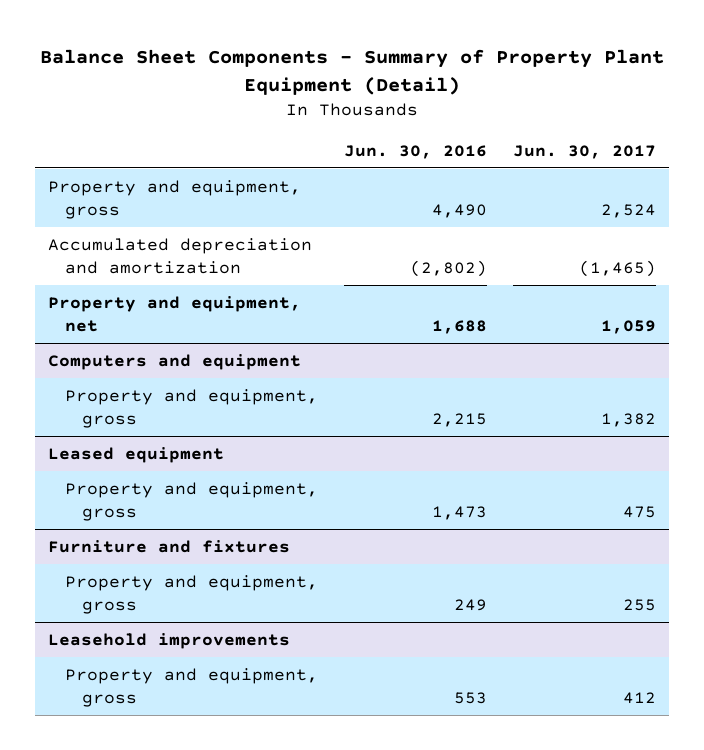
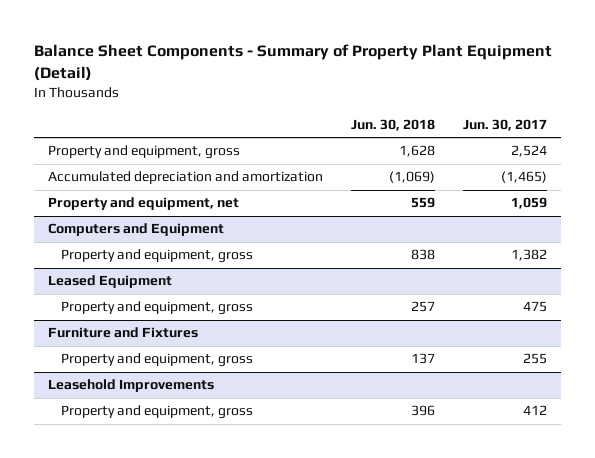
[343,144,487,159] Jun. 30, 2016 -> none
none -> [351,118,436,131] Jun. 30, 2018
[48,353,302,370] Computers and equipment -> [48,223,225,237] Computers and Equipment
[48,446,225,463] Leased equipment -> [48,275,173,289] Leased Equipment
[48,539,291,553] Furniture and fixtures -> [48,327,199,339] Furniture and Fixtures
[48,632,291,649] Leasehold improvements -> [48,379,215,393] Leasehold Improvements

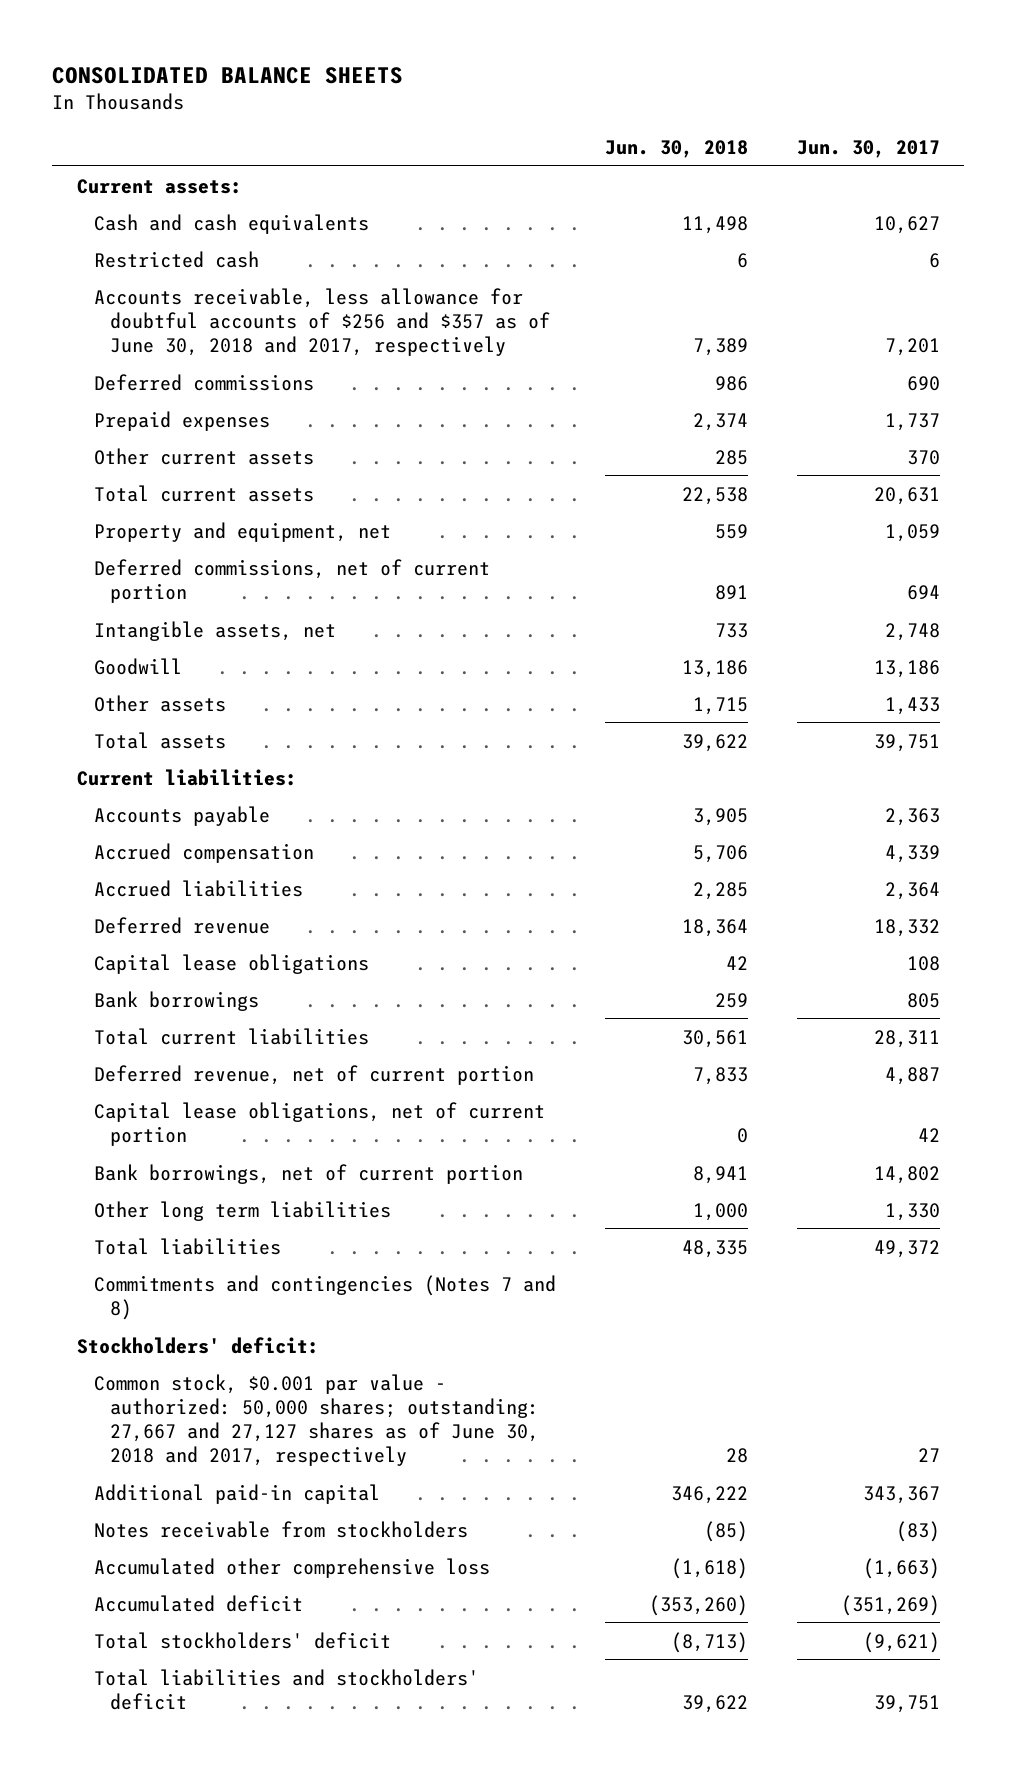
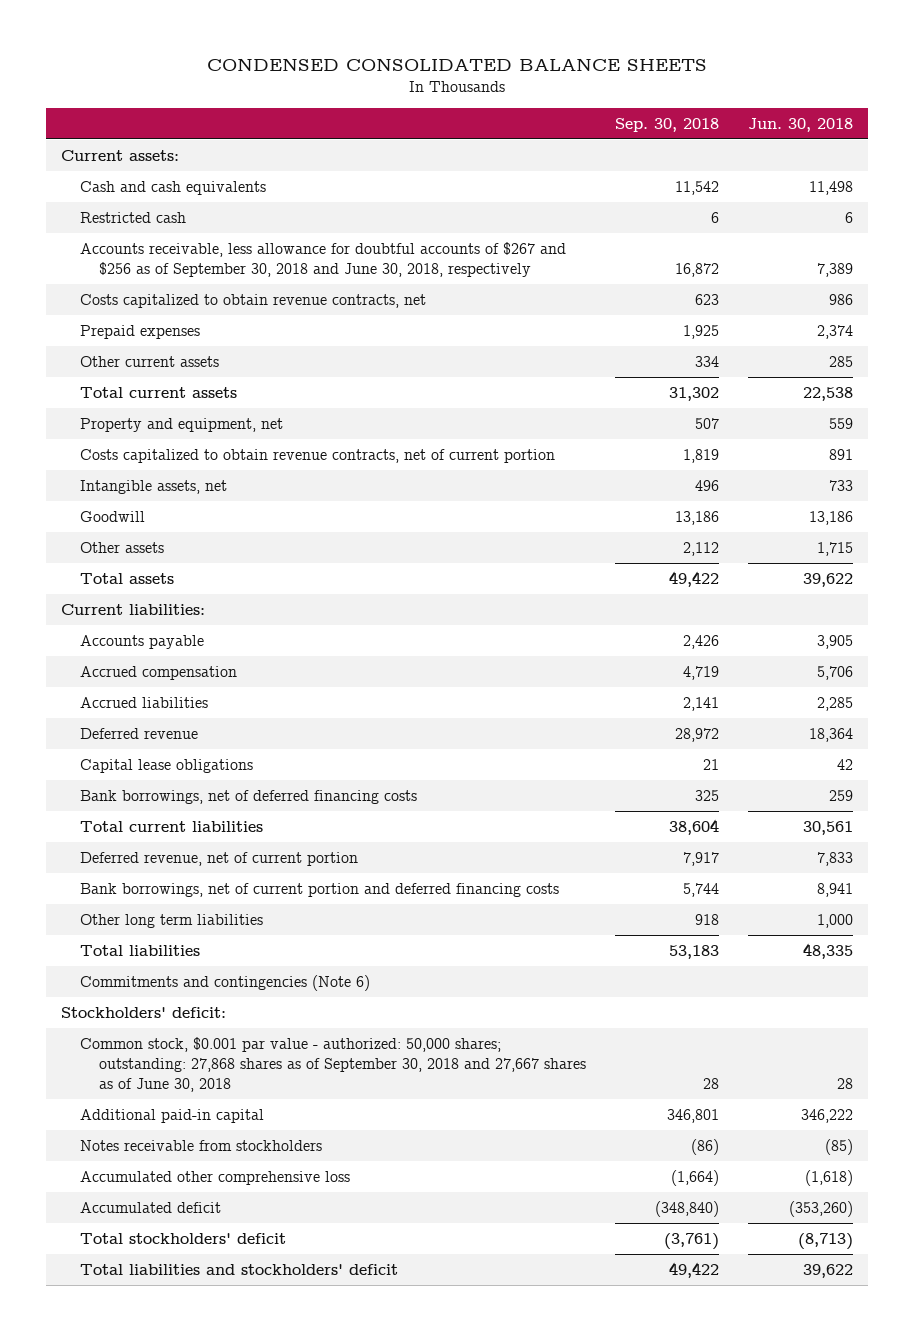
[52,66,404,84] CONSOLIDATED BALANCE SHEETS -> [207,57,708,71] CONDENSED CONSOLIDATED BALANCE SHEETS
[796,139,940,158] Jun. 30, 2017 -> none
none -> [614,117,719,132] Sep. 30, 2018
[93,287,551,356] Accounts receivable, less allowance for doubtful accounts of $256 and $357 as of June 30, 2018 and 2017, respectively -> [79,241,566,277] Accounts receivable, less allowance for doubtful accounts of $267 and $256 as of September 30, 2018 and June 30, 2018, respectively
[93,373,314,391] Deferred commissions -> [79,293,426,308] Costs capitalized to obtain revenue contracts, net
[93,558,490,603] Deferred commissions, net of current portion -> [79,448,555,463] Costs capitalized to obtain revenue contracts, net of current portion
[93,990,259,1011] Bank borrowings -> [79,789,417,804] Bank borrowings, net of deferred financing costs
[93,1101,545,1146] Capital lease obligations, net of current portion -> none
[93,1163,523,1184] Bank borrowings, net of current portion -> [79,882,559,897] Bank borrowings, net of current portion and deferred financing costs
[93,1274,556,1320] Commitments and contingencies (Notes 7 and 8) -> [79,974,370,991] Commitments and contingencies (Note 6)
[93,1373,540,1466] Common stock, $0.001 par value - authorized: 50,000 shares; outstanding: 27,667 and 27,127 shares as of June 30, 2018 and 2017, respectively -> [79,1036,586,1092] Common stock, $0.001 par value - authorized: 50,000 shares; outstanding: 27,868 shares as of September 30, 2018 and 27,667 shares as of June 30, 2018

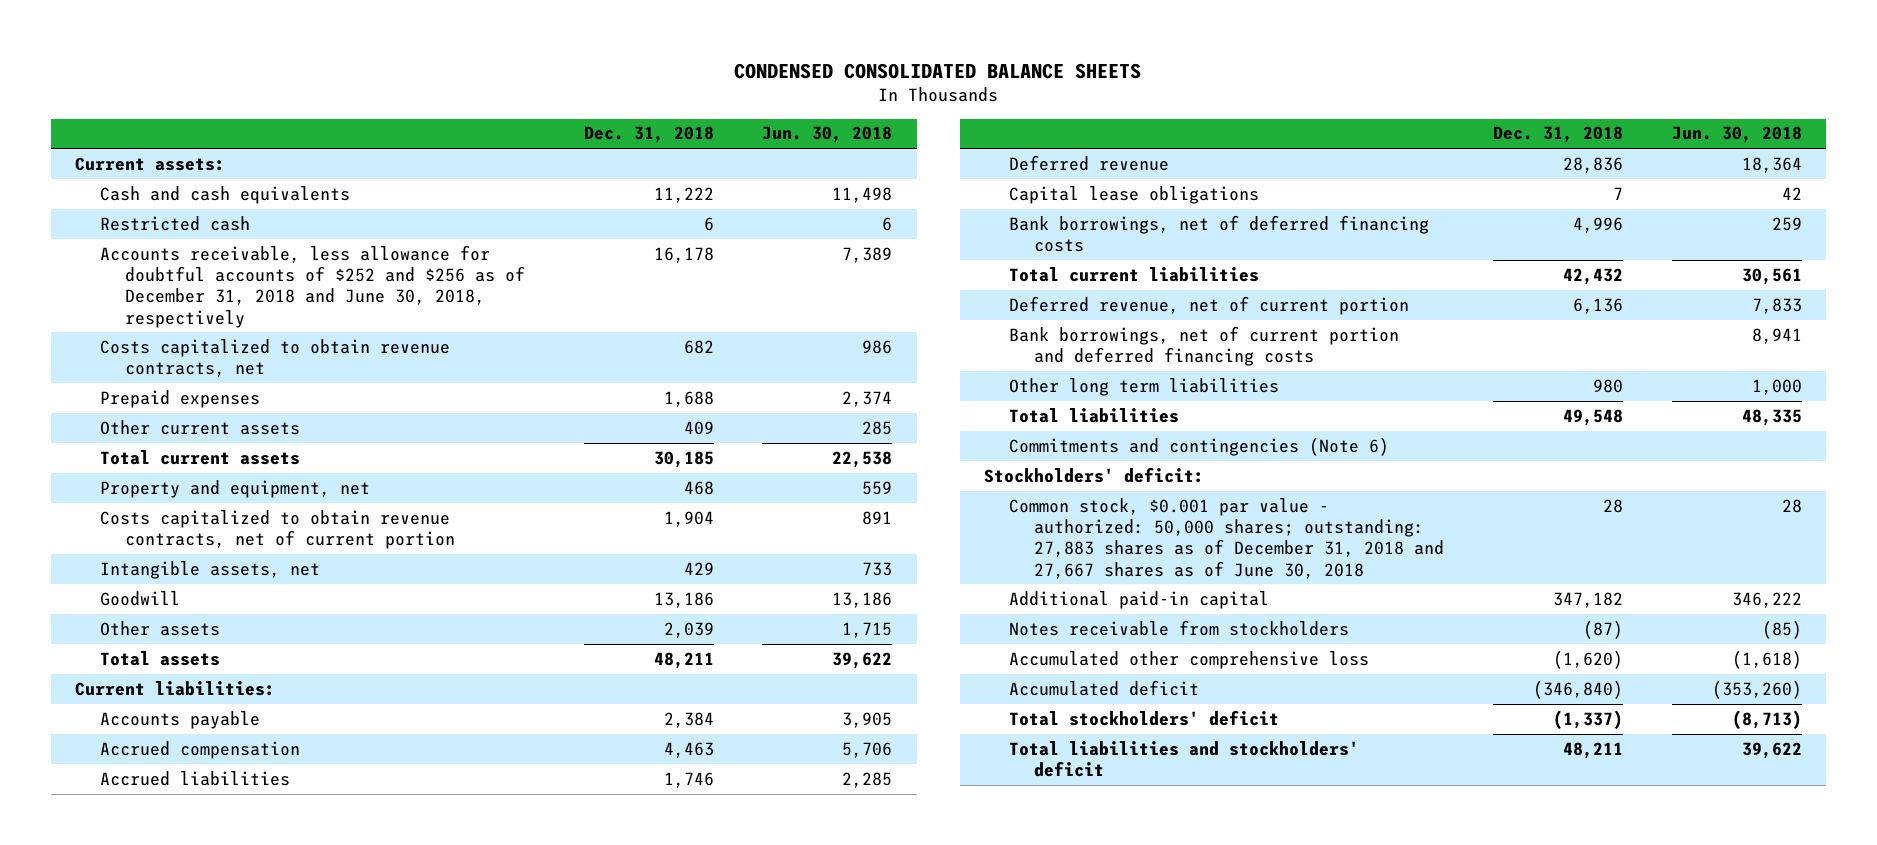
[614,117,719,132] Sep. 30, 2018 -> none
none -> [583,126,714,144] Dec. 31, 2018
[79,241,566,277] Accounts receivable, less allowance for doubtful accounts of $267 and $256 as of September 30, 2018 and June 30, 2018, respectively -> [100,244,526,328] Accounts receivable, less allowance for doubtful accounts of $252 and $256 as of December 31, 2018 and June 30, 2018, respectively
[79,1036,586,1092] Common stock, $0.001 par value - authorized: 50,000 shares; outstanding: 27,868 shares as of September 30, 2018 and 27,667 shares as of June 30, 2018 -> [1009,497,1445,579] Common stock, $0.001 par value - authorized: 50,000 shares; outstanding: 27,883 shares as of December 31, 2018 and 27,667 shares as of June 30, 2018

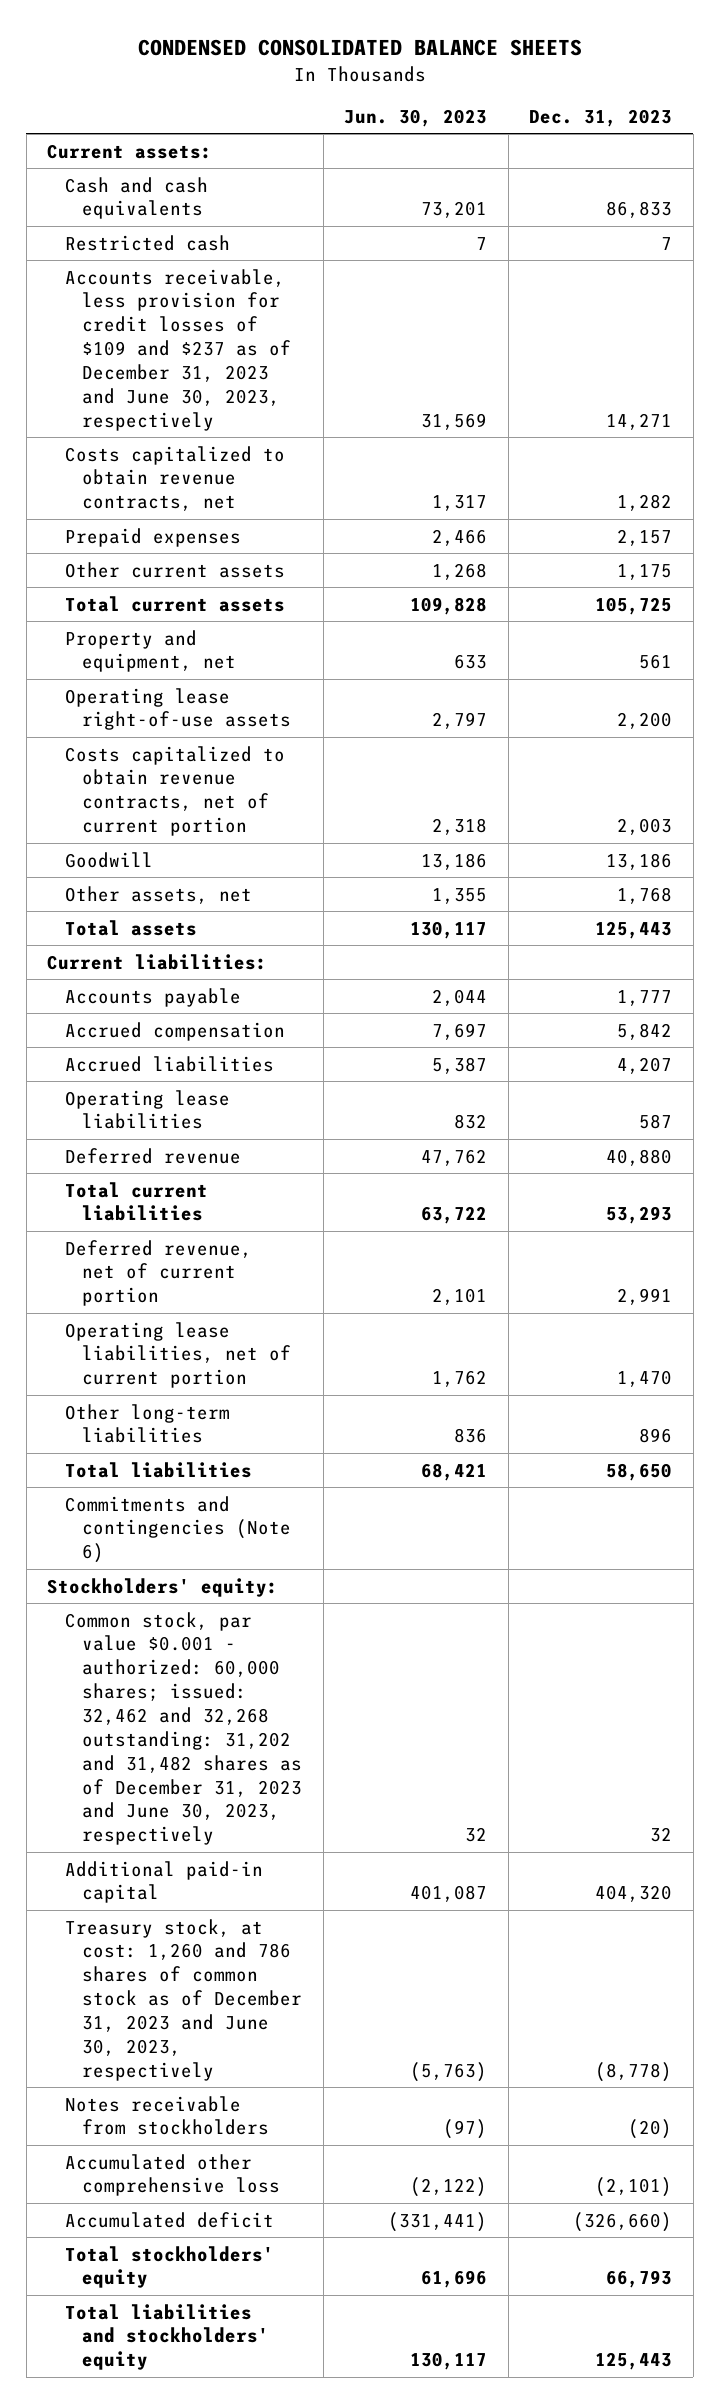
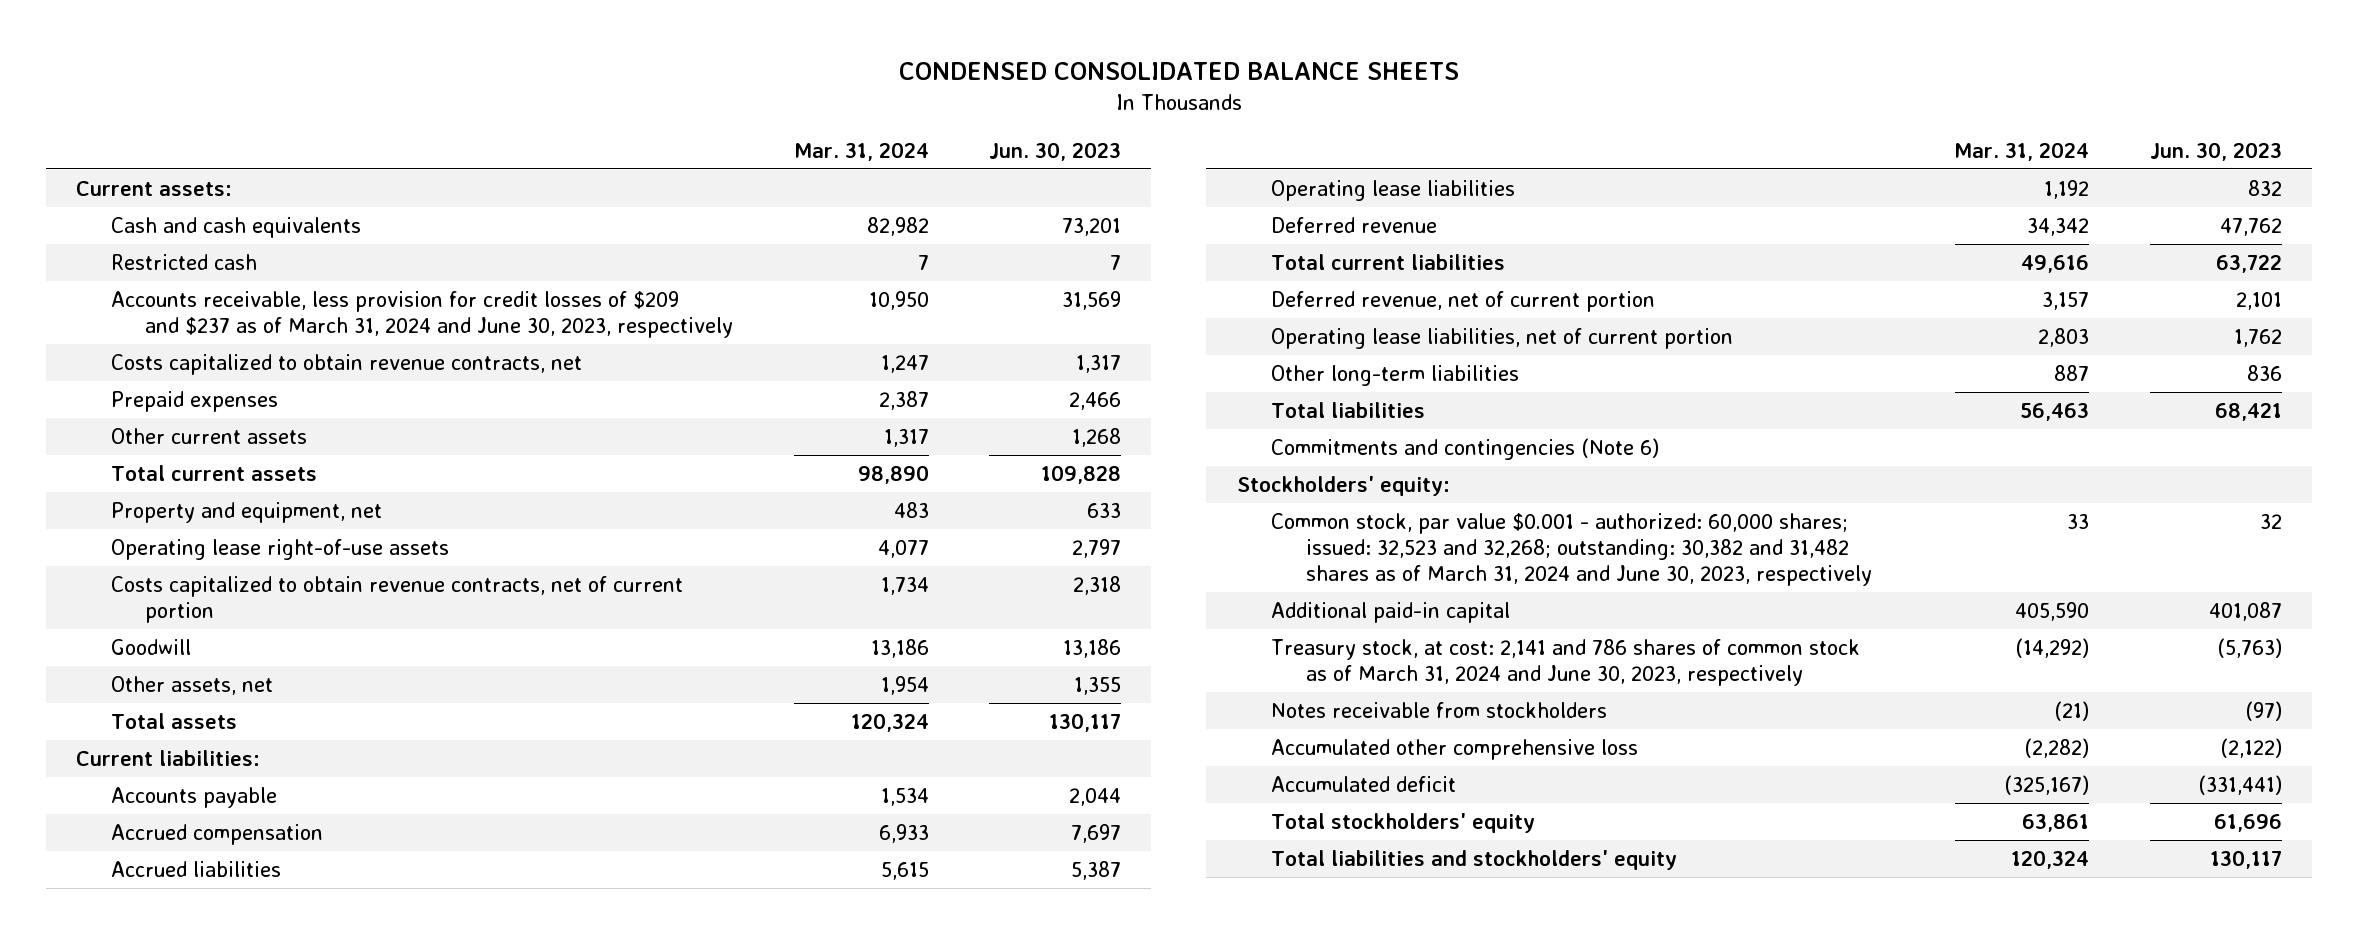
[529,108,673,127] Dec. 31, 2023 -> none
none -> [793,141,929,161] Mar. 31, 2024
[64,268,292,431] Accounts receivable, less provision for credit losses of $109 and $237 as of December 31, 2023 and June 30, 2023, respectively -> [110,291,734,339] Accounts receivable, less provision for credit losses of $209 and $237 as of March 31, 2024 and June 30, 2023, respectively
[64,1611,303,1846] Common stock, par value $0.001 - authorized: 60,000 shares; issued: 32,462 and 32,268 outstanding: 31,202 and 31,482 shares as of December 31, 2023 and June 30, 2023, respectively -> [1271,513,1873,587] Common stock, par value $0.001 - authorized: 60,000 shares; issued: 32,523 and 32,268; outstanding: 30,382 and 31,482 shares as of March 31, 2024 and June 30, 2023, respectively
[64,1918,303,2081] Treasury stock, at cost: 1,260 and 786 shares of common stock as of December 31, 2023 and June 30, 2023, respectively -> [1271,639,1861,687] Treasury stock, at cost: 2,141 and 786 shares of common stock as of March 31, 2024 and June 30, 2023, respectively

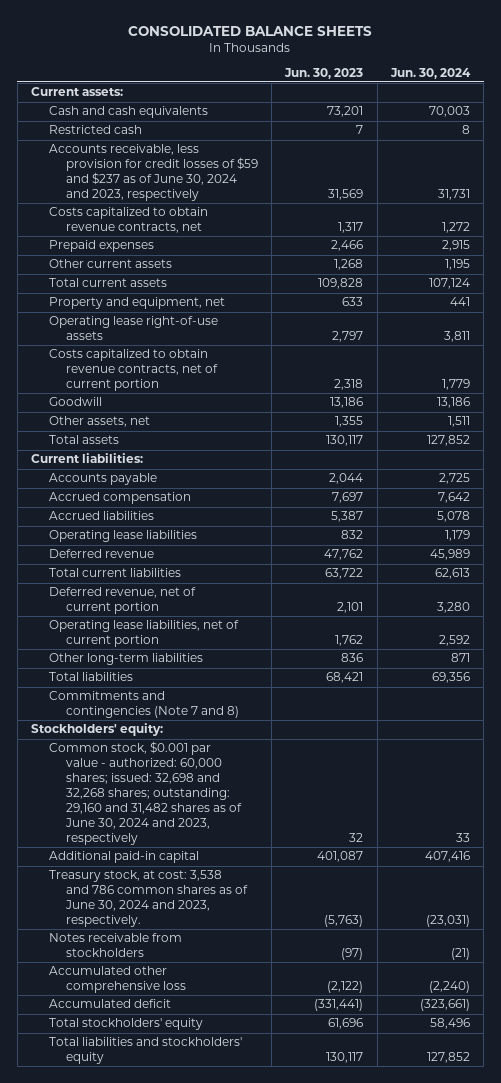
[898,61,1459,80] CONDENSED CONSOLIDATED BALANCE SHEETS -> [128,25,373,36] CONSOLIDATED BALANCE SHEETS
[793,141,929,161] Mar. 31, 2024 -> none
none -> [389,67,471,79] Jun. 30, 2024
[110,291,734,339] Accounts receivable, less provision for credit losses of $209 and $237 as of March 31, 2024 and June 30, 2023, respectively -> [48,144,259,202] Accounts receivable, less provision for credit losses of $59 and $237 as of June 30, 2024 and 2023, respectively
[1271,438,1660,461] Commitments and contingencies (Note 6) -> [48,691,240,719] Commitments and contingencies (Note 7 and 8)
[1271,513,1873,587] Common stock, par value $0.001 - authorized: 60,000 shares; issued: 32,523 and 32,268; outstanding: 30,382 and 31,482 shares as of March 31, 2024 and June 30, 2023, respectively -> [48,741,243,845] Common stock, $0.001 par value - authorized: 60,000 shares; issued: 32,698 and 32,268 shares; outstanding: 29,160 and 31,482 shares as of June 30, 2024 and 2023, respectively
[1271,639,1861,687] Treasury stock, at cost: 2,141 and 786 shares of common stock as of March 31, 2024 and June 30, 2023, respectively -> [48,870,249,928] Treasury stock, at cost: 3,538 and 786 common shares as of June 30, 2024 and 2023, respectively.

